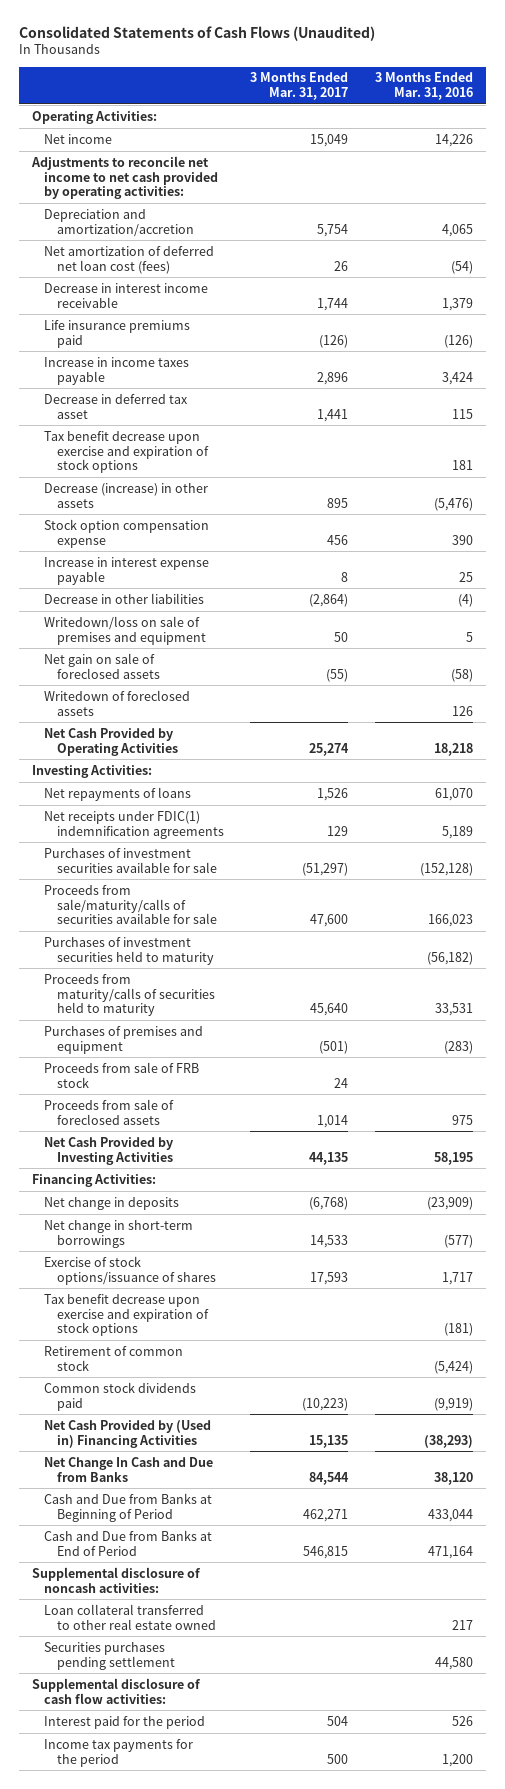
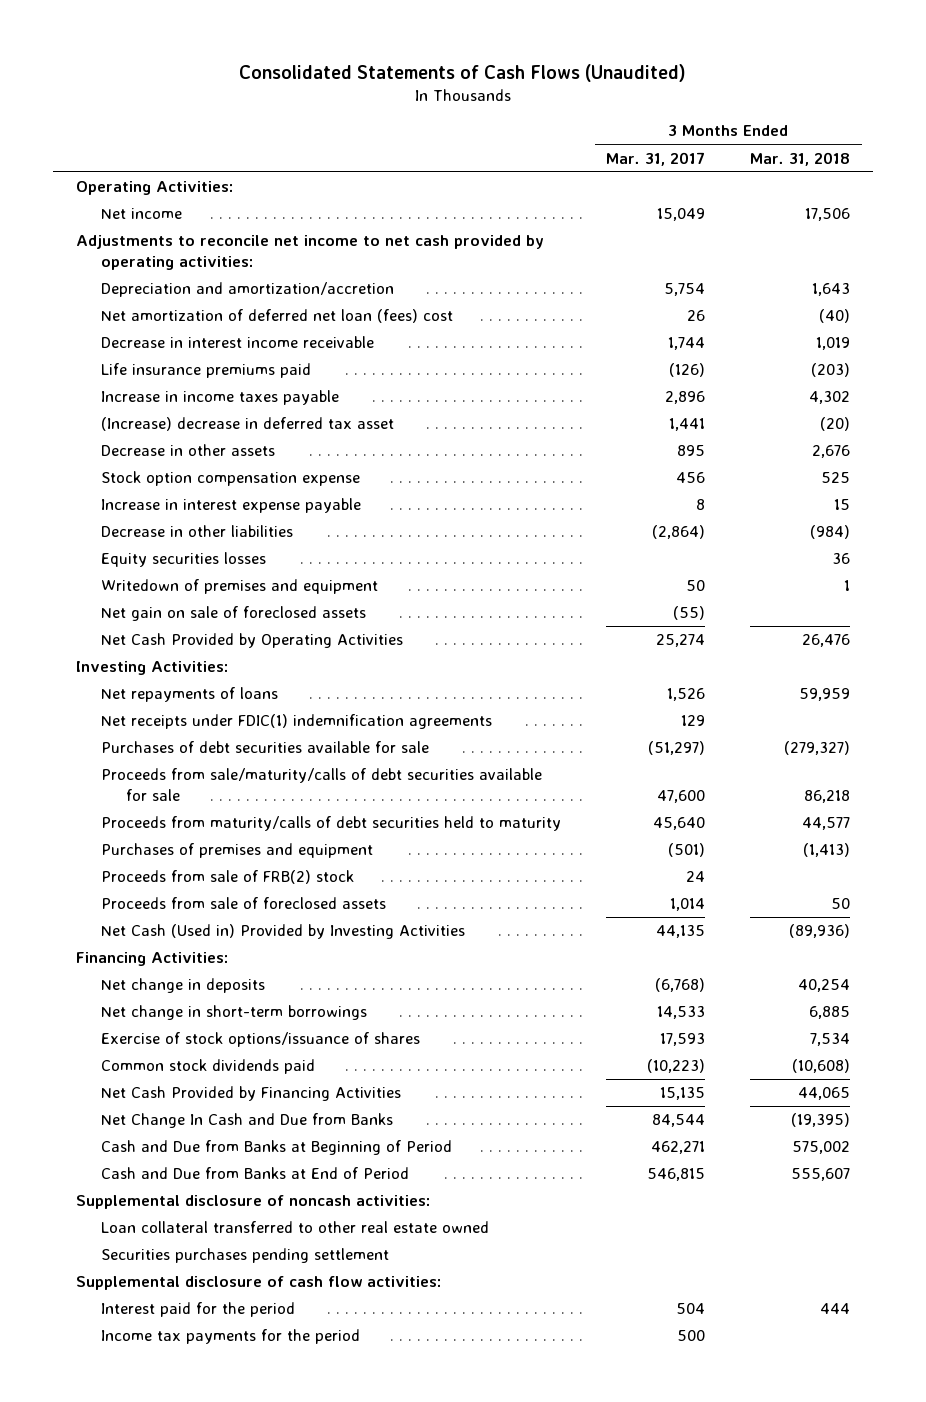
[374,72,473,101] 3 Months Ended Mar. 31, 2016 -> none
none -> [750,151,851,166] Mar. 31, 2018
[44,245,215,274] Net amortization of deferred net loan cost (fees) -> [100,309,453,324] Net amortization of deferred net loan (fees) cost
[44,430,209,474] Tax benefit decrease upon exercise and expiration of stock options -> none
[44,393,189,419] Decrease in deferred tax asset -> [100,417,394,432] (Increase) decrease in deferred tax asset
[44,482,209,508] Decrease (increase) in other assets -> [100,444,275,457] Decrease in other assets
none -> [100,552,266,568] Equity securities losses
[44,615,206,645] Writedown/loss on sale of premises and equipment -> [100,579,378,595] Writedown of premises and equipment
[44,689,191,716] Writedown of foreclosed assets -> none
[44,936,214,965] Purchases of investment securities held to maturity -> none
[44,847,217,873] Purchases of investment securities available for sale -> [100,741,429,754] Purchases of debt securities available for sale
[44,884,217,925] Proceeds from sale/maturity/calls of securities available for sale -> [100,768,542,802] Proceeds from sale/maturity/calls of debt securities available for sale
[44,973,215,1017] Proceeds from maturity/calls of securities held to maturity -> [100,816,561,832] Proceeds from maturity/calls of debt securities held to maturity
[44,1061,200,1088] Proceeds from sale of FRB stock -> [100,870,354,885] Proceeds from sale of FRB(2) stock
[44,1136,174,1165] Net Cash Provided by Investing Activities -> [100,924,465,940] Net Cash (Used in) Provided by Investing Activities
[44,1293,209,1337] Tax benefit decrease upon exercise and expiration of stock options -> none
[44,1345,184,1371] Retirement of common stock -> none
[44,1419,212,1448] Net Cash Provided by (Used in) Financing Activities -> [100,1086,401,1102] Net Cash Provided by Financing Activities

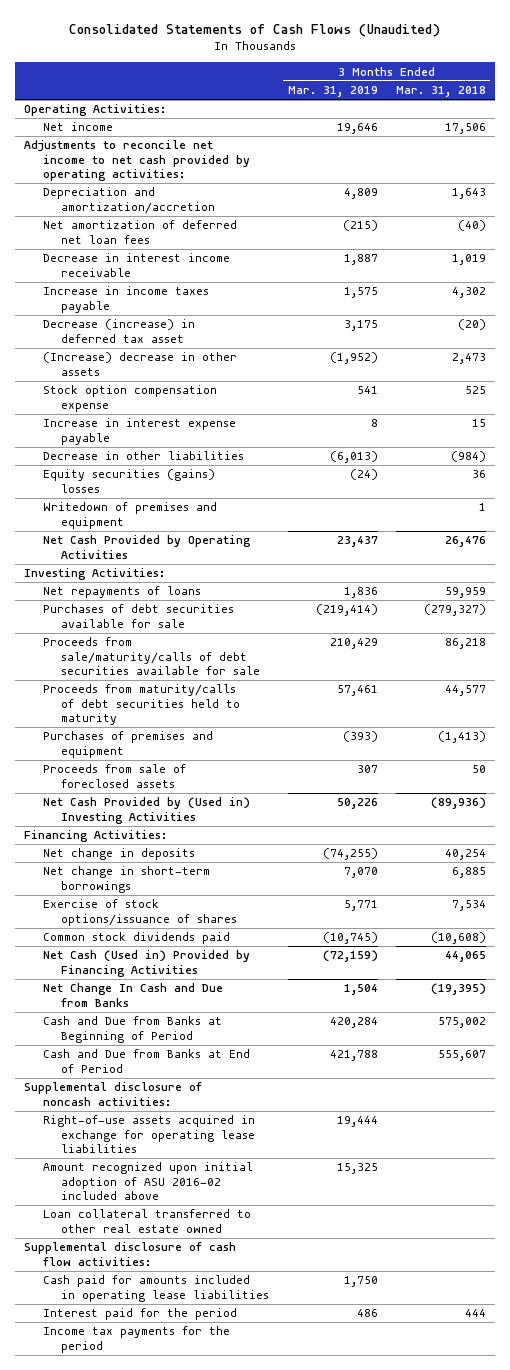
[606,151,706,166] Mar. 31, 2017 -> none
none -> [287,85,378,97] Mar. 31, 2019
[100,309,453,324] Net amortization of deferred net loan (fees) cost -> [42,220,237,244] Net amortization of deferred net loan fees
[100,363,311,379] Life insurance premiums paid -> none
[100,417,394,432] (Increase) decrease in deferred tax asset -> [42,319,195,343] Decrease (increase) in deferred tax asset
[100,444,275,457] Decrease in other assets -> [42,352,237,376] (Increase) decrease in other assets
[812,445,851,459] 2,676 -> [451,353,486,365] 2,473
[100,552,266,568] Equity securities losses -> [42,469,215,493] Equity securities (gains) losses
[100,606,366,622] Net gain on sale of foreclosed assets -> none
[100,714,492,730] Net receipts under FDIC(1) indemnification agreements -> none
[100,870,354,885] Proceeds from sale of FRB(2) stock -> none
[100,924,465,940] Net Cash (Used in) Provided by Investing Activities -> [42,797,250,824] Net Cash Provided by (Used in) Investing Activities
[100,1086,401,1102] Net Cash Provided by Financing Activities -> [42,950,250,977] Net Cash (Used in) Provided by Financing Activities
none -> [42,1115,256,1154] Right-of-use assets acquired in exchange for operating lease liabilities
none -> [42,1162,253,1201] Amount recognized upon initial adoption of ASU 2016-02 included above
[100,1248,389,1264] Securities purchases pending settlement -> none
none -> [42,1275,270,1302] Cash paid for amounts included in operating lease liabilities

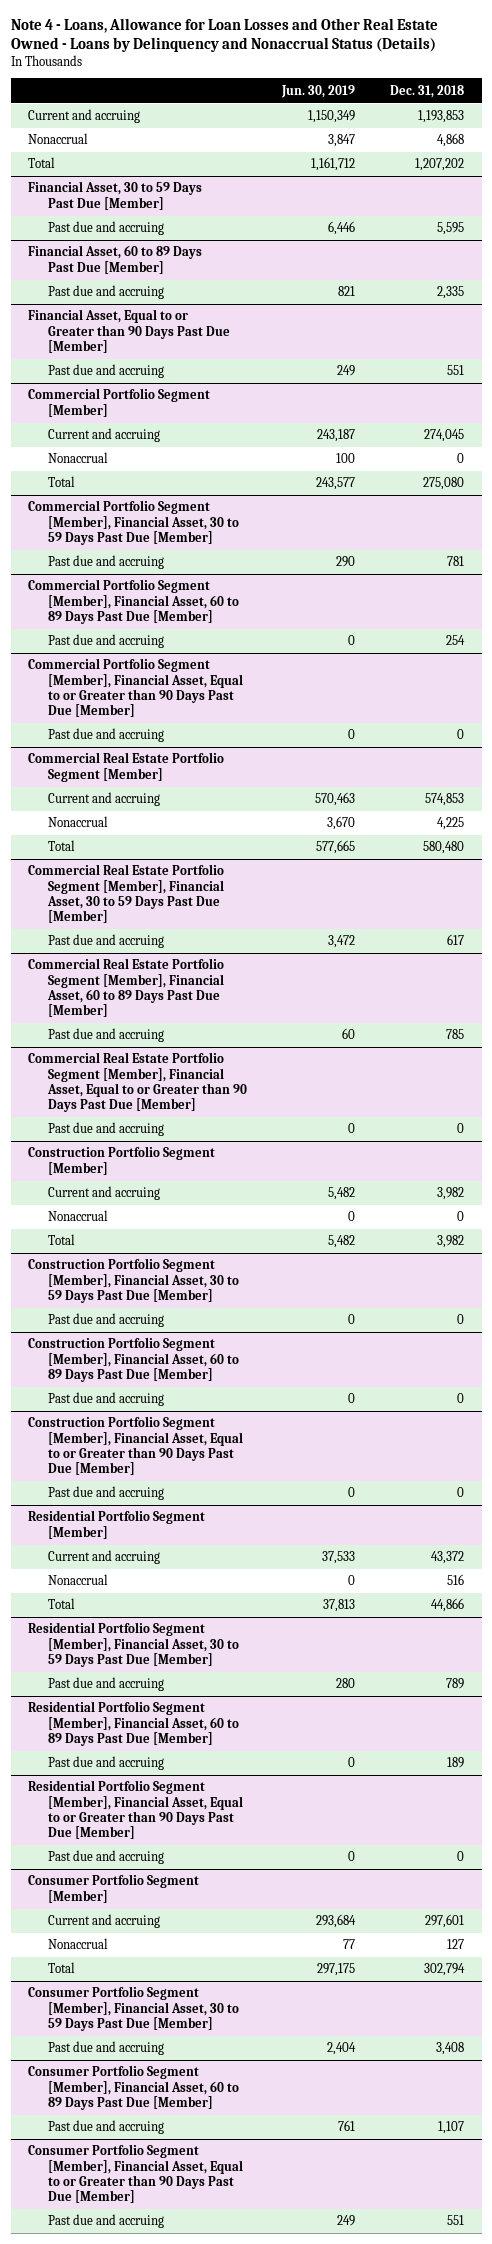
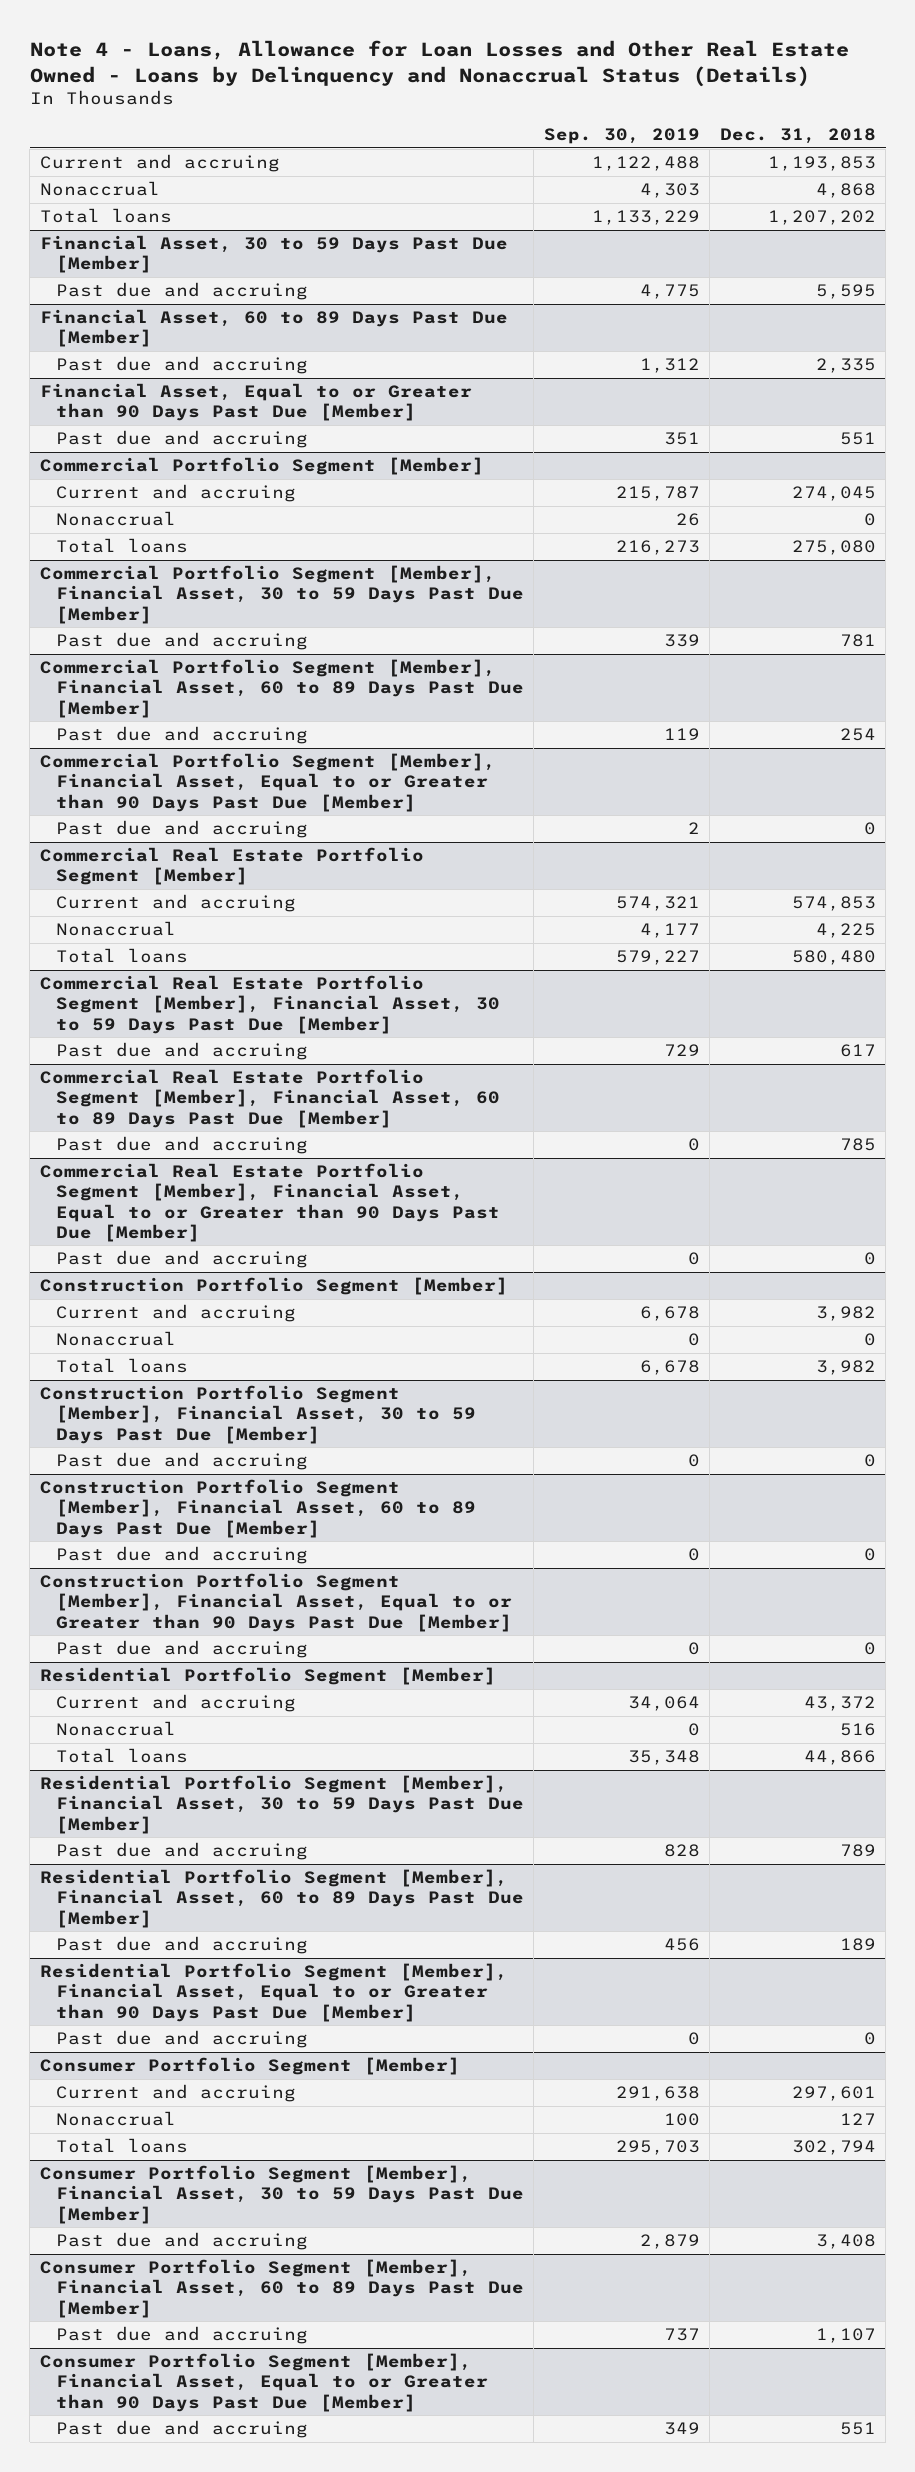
[280,84,355,98] Jun. 30, 2019 -> none
none -> [543,127,700,144] Sep. 30, 2019
[28,157,56,169] Total -> [39,208,172,224] Total loans
[47,476,75,488] Total -> [55,538,188,554] Total loans
[47,840,75,852] Total -> [55,948,188,964] Total loans
[47,1234,75,1246] Total -> [55,1358,188,1374] Total loans
[47,1598,75,1610] Total -> [55,1748,188,1764] Total loans
[47,1962,75,1974] Total -> [55,2138,188,2154] Total loans

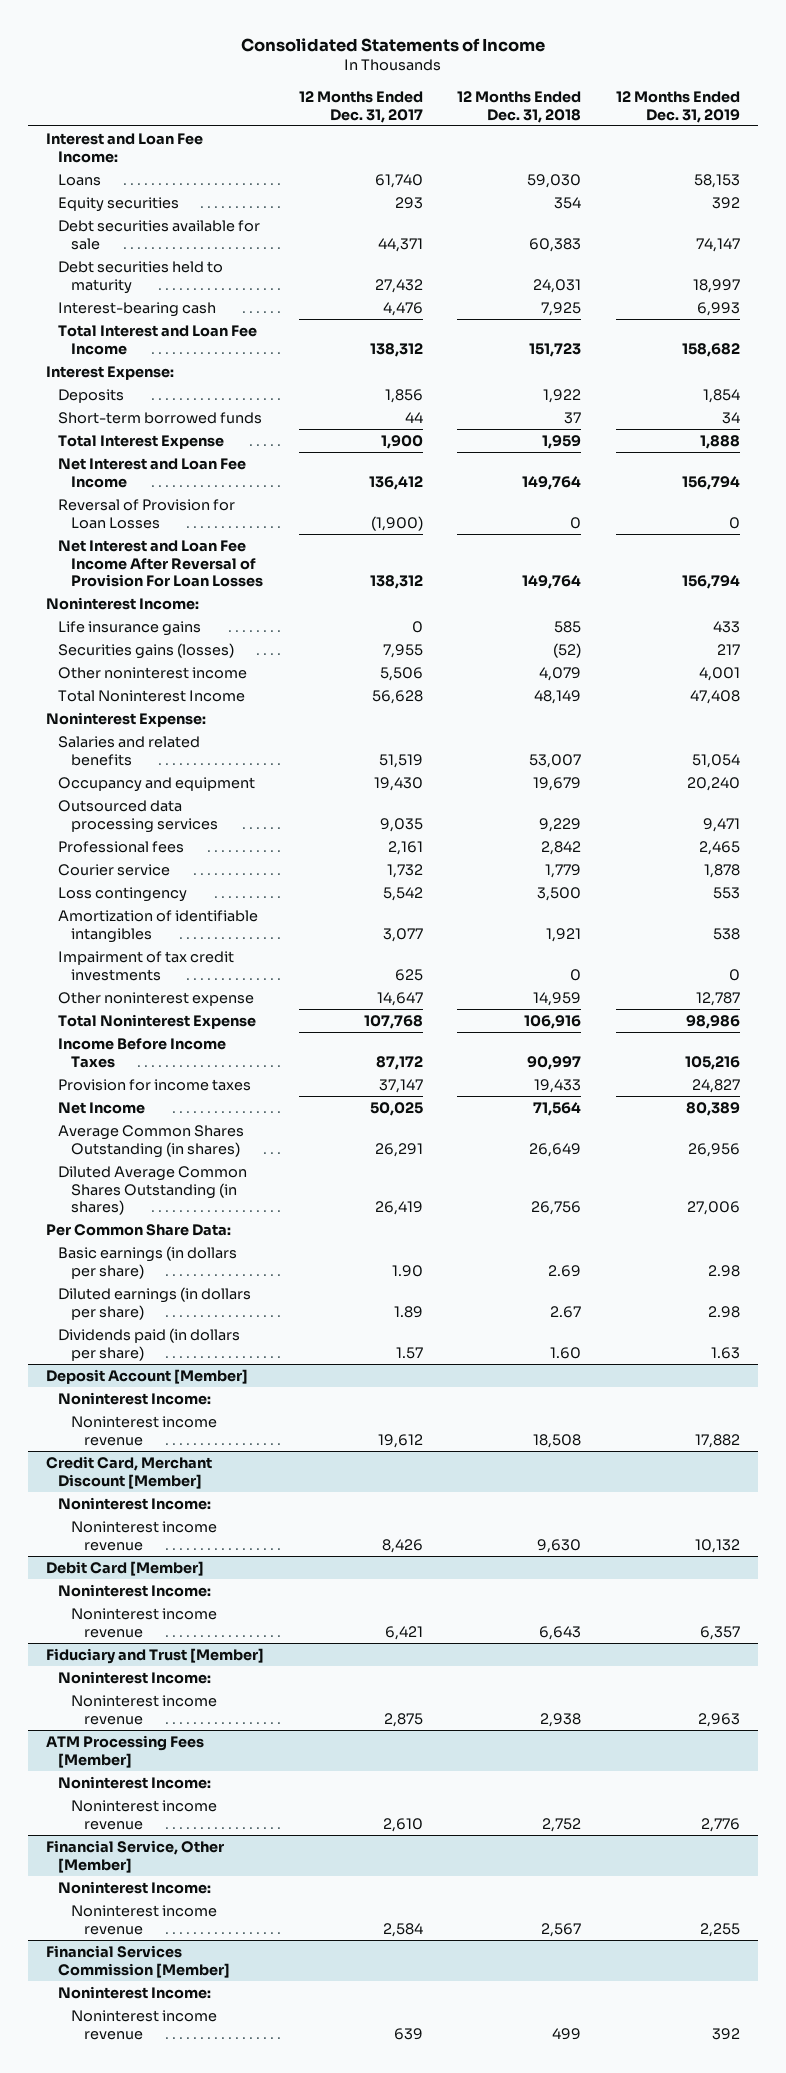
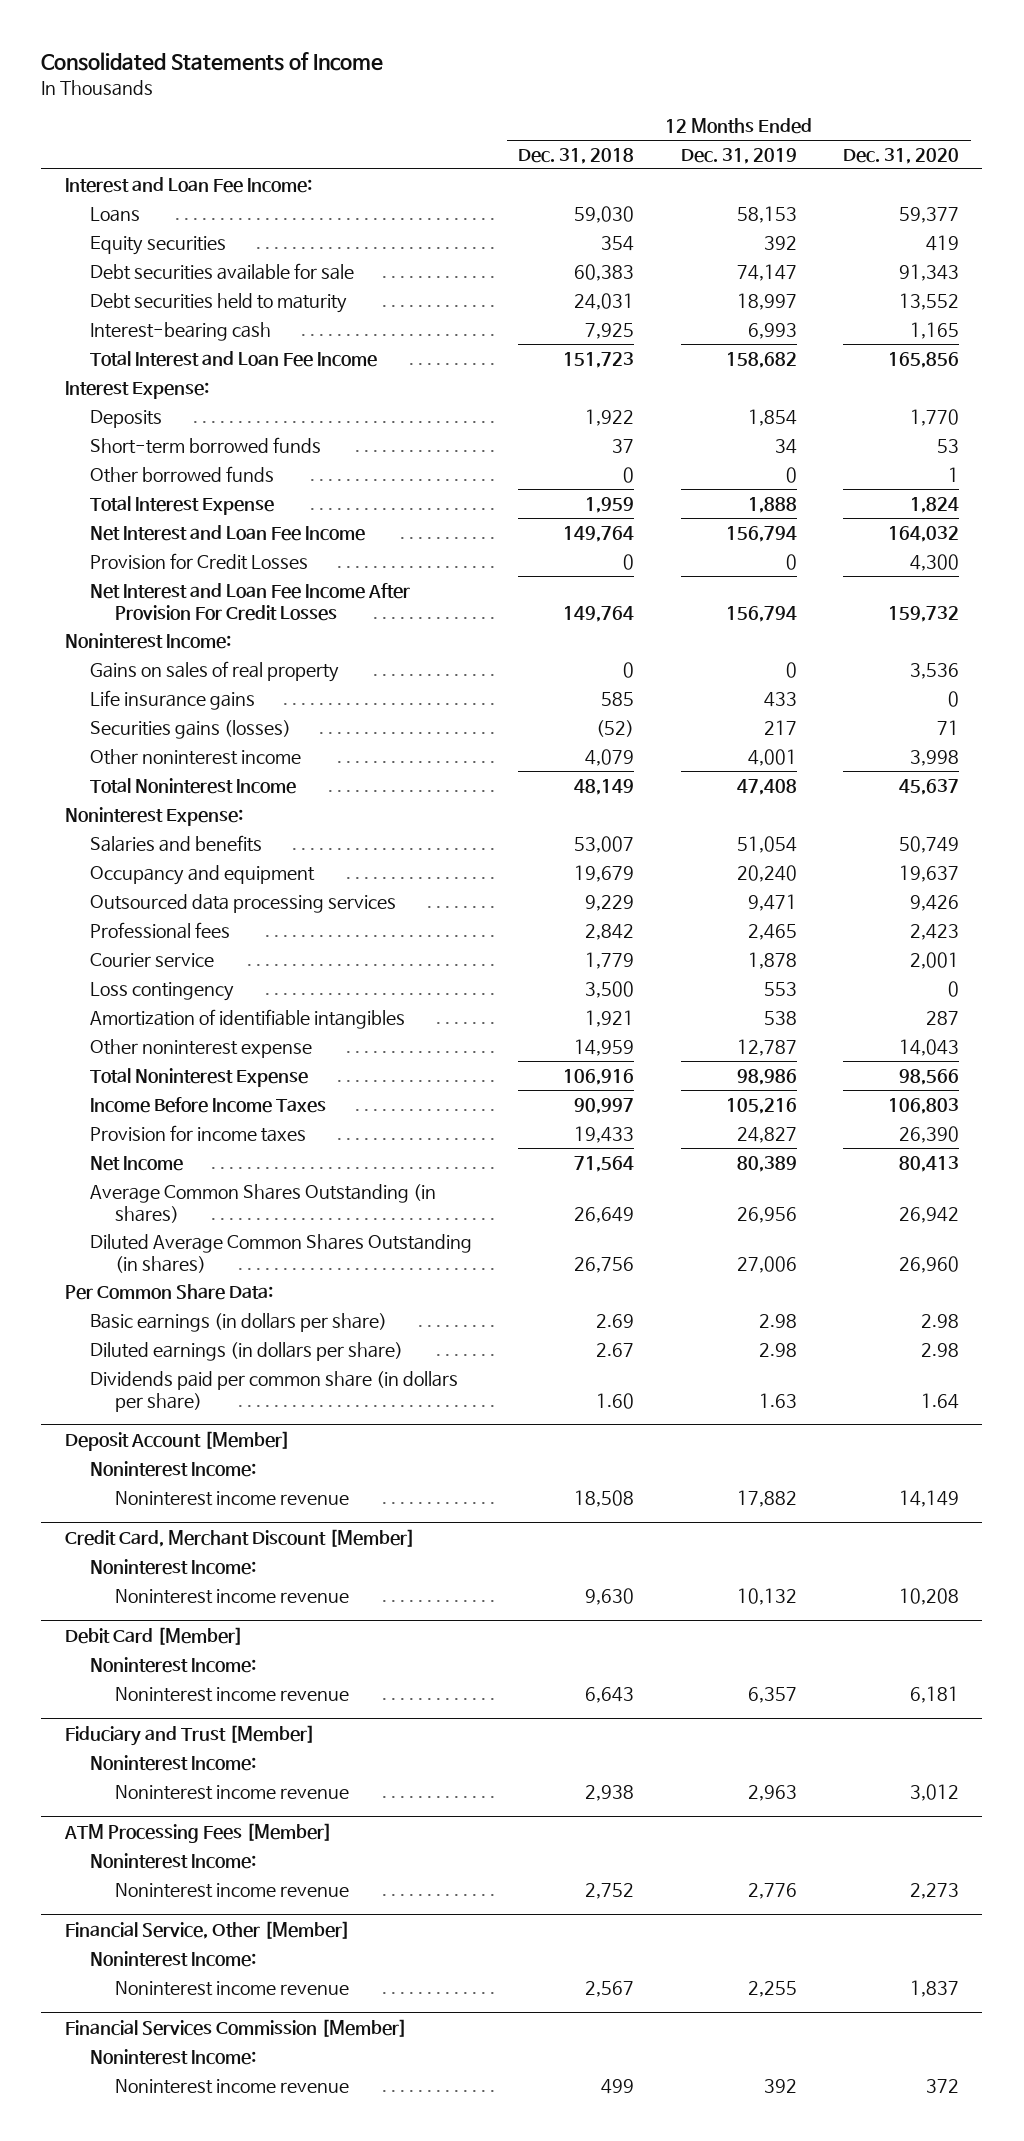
[298,91,423,123] 12 Months Ended Dec. 31, 2017 -> none
none -> [843,147,960,164] Dec. 31, 2020
none -> [89,465,274,483] Other borrowed funds
[58,498,236,529] Reversal of Provision for Loan Losses -> none
none -> [89,552,308,570] Provision for Credit Losses
[58,539,264,588] Net Interest and Loan Fee Income After Reversal of Provision For Loan Losses -> [89,582,410,621] Net Interest and Loan Fee Income After Provision For Credit Losses
none -> [89,660,339,682] Gains on sales of real property
[58,735,201,766] Salaries and related benefits -> [89,834,262,852] Salaries and benefits
[58,950,235,981] Impairment of tax credit investments -> none
[58,1327,241,1361] Dividends paid (in dollars per share) -> [89,1370,458,1412] Dividends paid per common share (in dollars per share)

